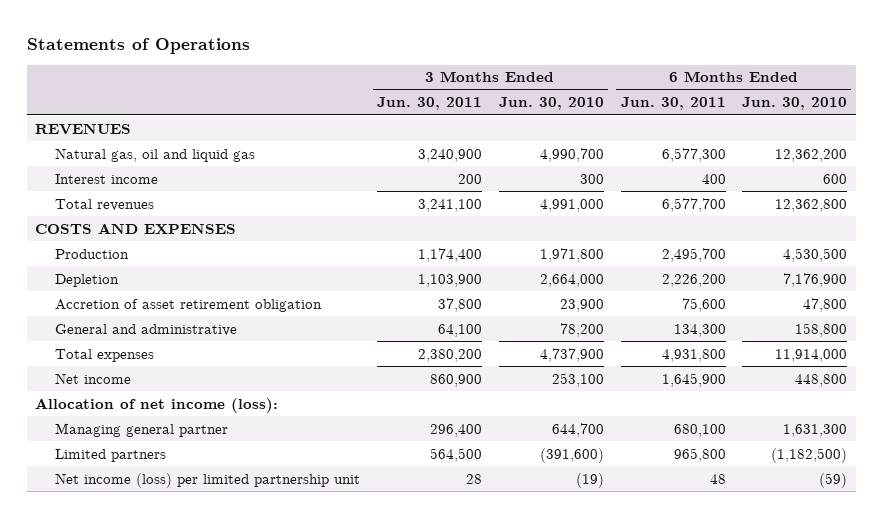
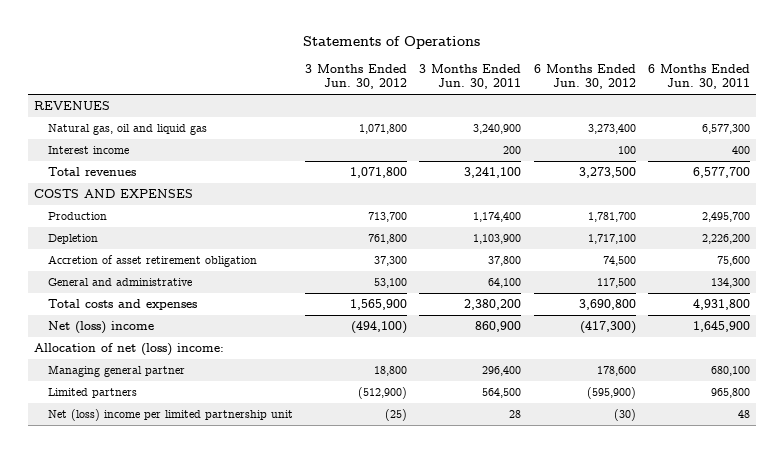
[498,97,604,111] Jun. 30, 2010 -> none
[742,97,848,111] Jun. 30, 2010 -> none
none -> [305,64,408,90] 3 Months Ended Jun. 30, 2012
none -> [533,64,636,90] 6 Months Ended Jun. 30, 2012
[55,348,155,362] Total expenses -> [48,299,198,311] Total costs and expenses
[55,372,132,384] Net income -> [48,321,155,335] Net (loss) income
[35,397,279,413] Allocation of net income (loss): -> [34,343,225,357] Allocation of net (loss) income:
[55,472,361,488] Net income (loss) per limited partnership unit -> [48,409,294,422] Net (loss) income per limited partnership unit

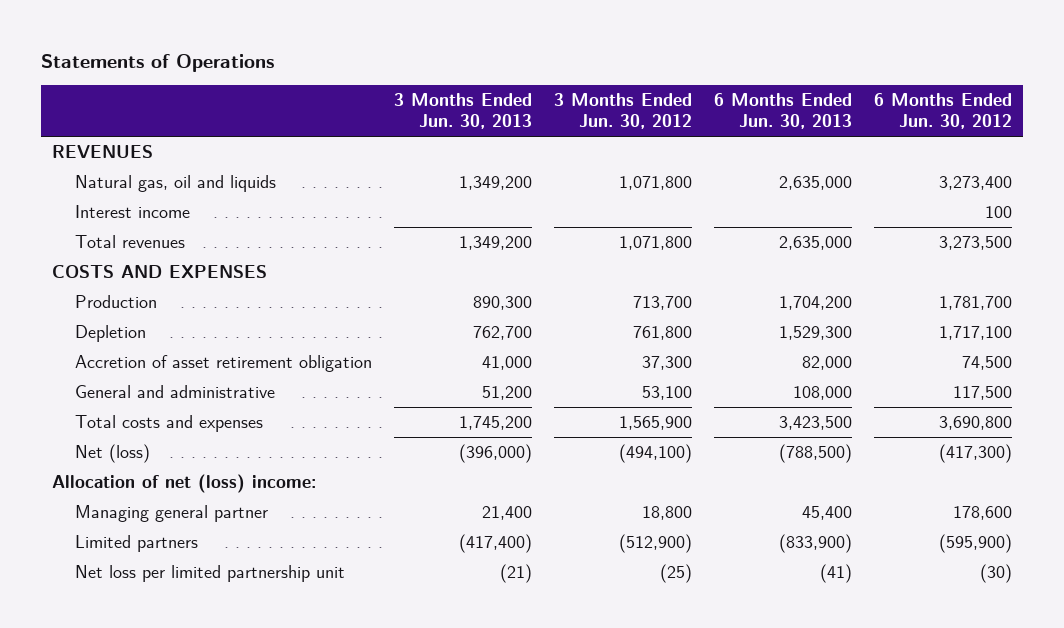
[419,64,522,90] 3 Months Ended Jun. 30, 2011 -> none
[647,64,750,90] 6 Months Ended Jun. 30, 2011 -> none
none -> [394,93,533,130] 3 Months Ended Jun. 30, 2013
none -> [714,93,853,130] 6 Months Ended Jun. 30, 2013
[48,124,208,136] Natural gas, oil and liquid gas -> [75,175,277,193] Natural gas, oil and liquids
[48,321,155,335] Net (loss) income -> [75,444,151,464] Net (loss)
[48,409,294,422] Net (loss) income per limited partnership unit -> [75,565,346,583] Net loss per limited partnership unit

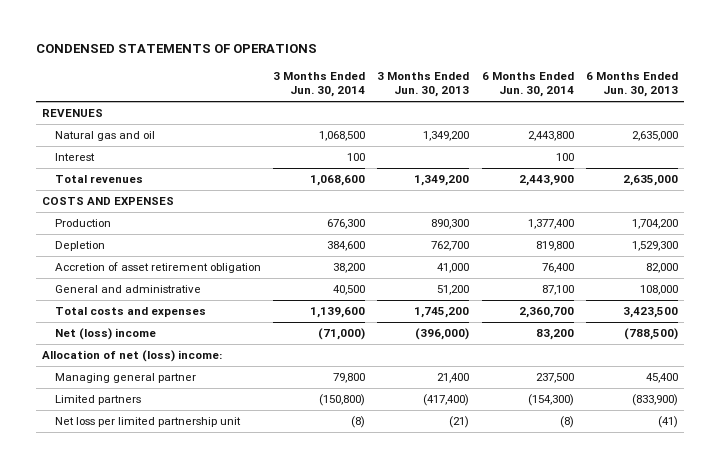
[40,53,274,72] Statements of Operations -> [35,44,317,54] CONDENSED STATEMENTS OF OPERATIONS
[554,93,693,130] 3 Months Ended Jun. 30, 2012 -> none
[873,93,1012,130] 6 Months Ended Jun. 30, 2012 -> none
none -> [273,71,366,98] 3 Months Ended Jun. 30, 2014
none -> [481,71,574,98] 6 Months Ended Jun. 30, 2014
[75,175,277,193] Natural gas, oil and liquids -> [55,131,156,142] Natural gas and oil
[75,205,191,219] Interest income -> [55,153,96,162] Interest
[75,444,151,464] Net (loss) -> [55,328,157,341] Net (loss) income

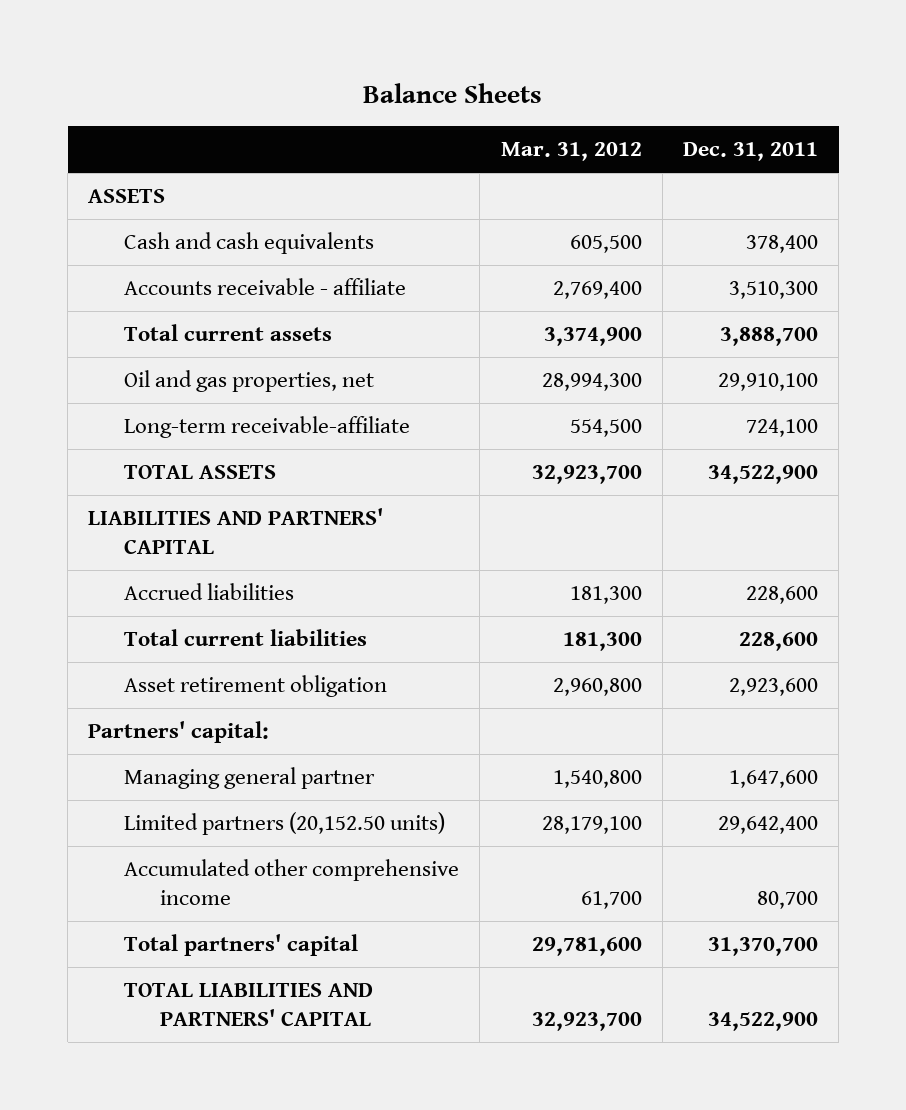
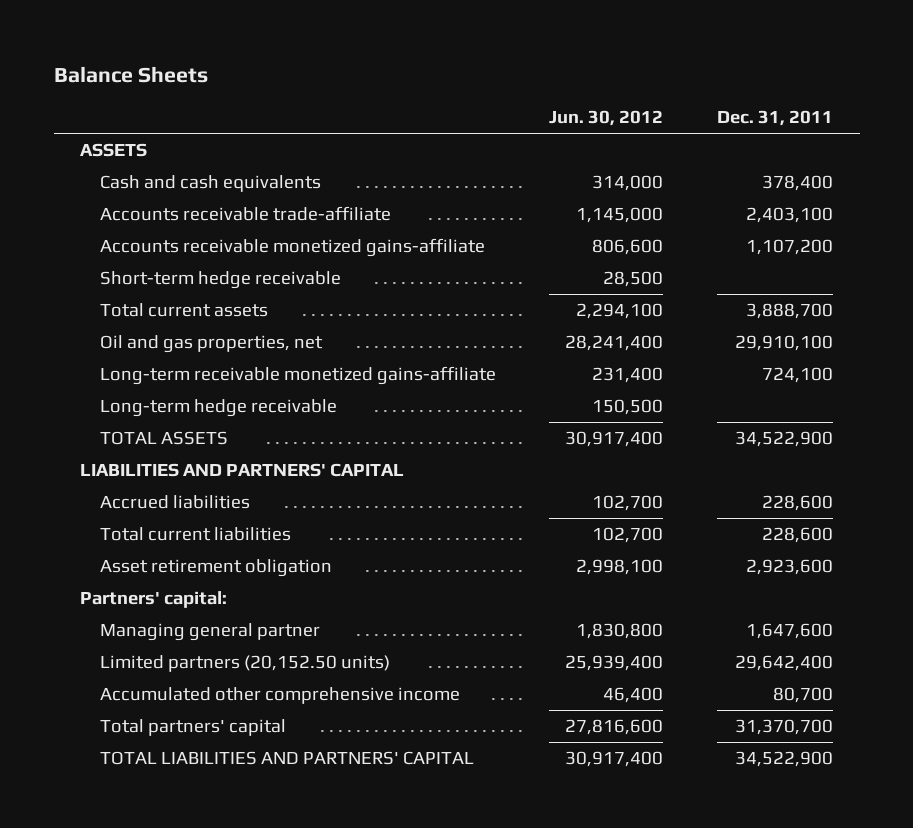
[500,142,642,162] Mar. 31, 2012 -> none
none -> [549,109,664,126] Jun. 30, 2012
[124,278,407,296] Accounts receivable - affiliate -> [99,206,391,222] Accounts receivable trade-affiliate
[729,281,819,300] 3,510,300 -> [746,207,834,224] 2,403,100
none -> [99,238,485,258] Accounts receivable monetized gains-affiliate
none -> [99,271,341,290] Short-term hedge receivable
[124,416,411,439] Long-term receivable-affiliate -> [99,366,496,386] Long-term receivable monetized gains-affiliate
none -> [99,399,337,418] Long-term hedge receivable

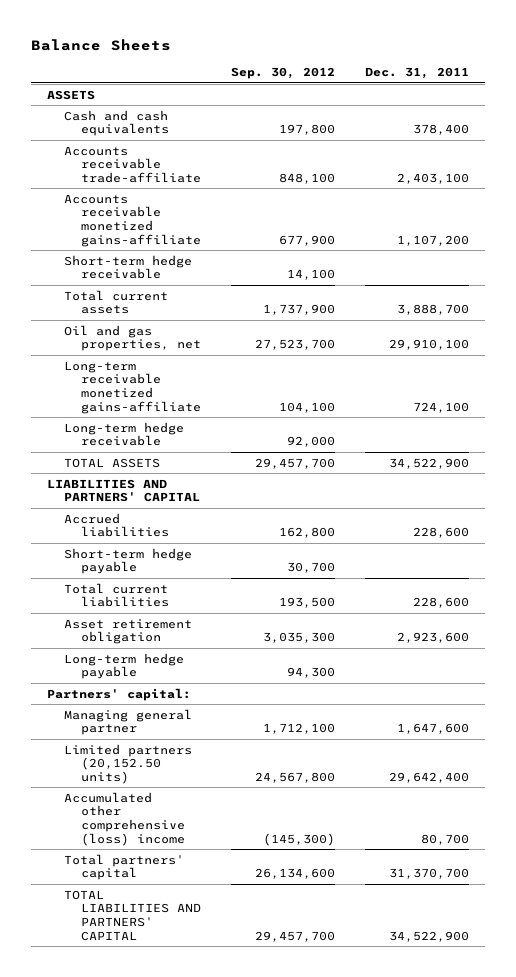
[549,109,664,126] Jun. 30, 2012 -> none
none -> [231,67,336,80] Sep. 30, 2012
none -> [63,547,192,575] Short-term hedge payable
none -> [63,652,184,680] Long-term hedge payable
[99,687,460,705] Accumulated other comprehensive income -> [63,791,185,846] Accumulated other comprehensive (loss) income

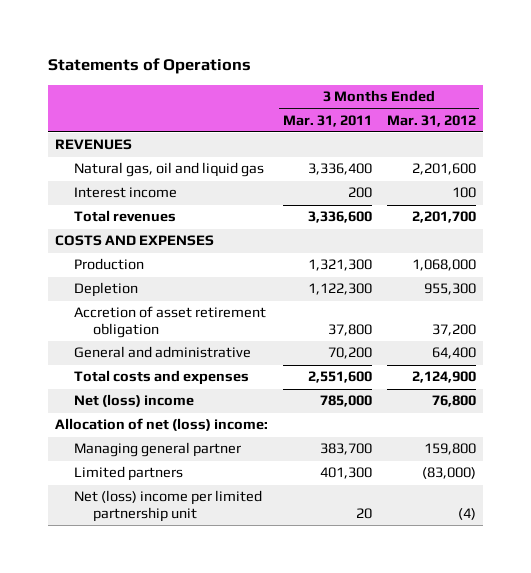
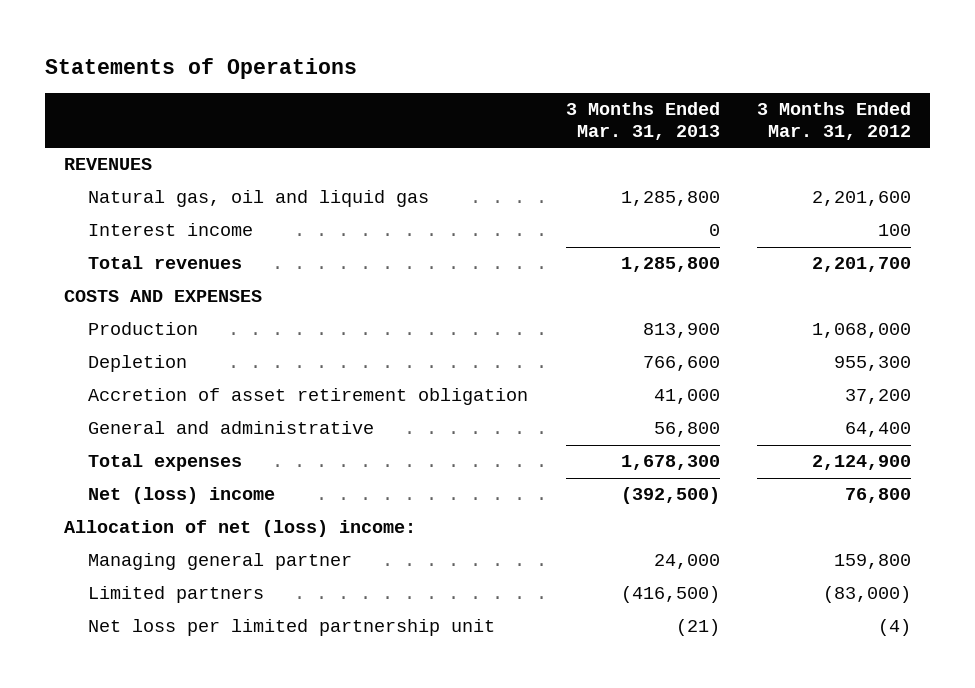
[282,114,372,127] Mar. 31, 2011 -> none
none -> [565,102,720,141] 3 Months Ended Mar. 31, 2013
[73,370,249,386] Total costs and expenses -> [88,454,243,472] Total expenses
[73,490,262,523] Net (loss) income per limited partnership unit -> [88,619,496,637] Net loss per limited partnership unit

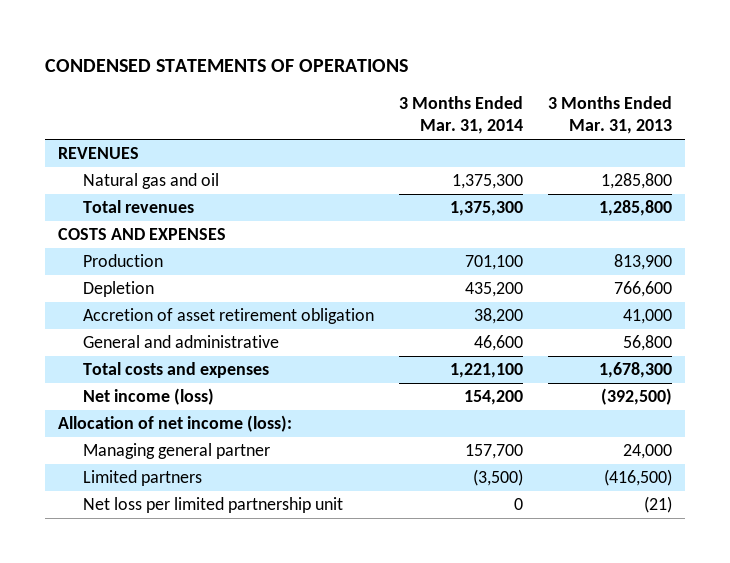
[45,58,358,80] Statements of Operations -> [45,59,409,73] CONDENSED STATEMENTS OF OPERATIONS
[757,102,912,141] 3 Months Ended Mar. 31, 2012 -> none
none -> [399,96,524,135] 3 Months Ended Mar. 31, 2014
[88,223,254,237] Interest income -> none
[88,190,430,208] Natural gas, oil and liquid gas -> [83,173,220,190] Natural gas and oil
[88,454,243,472] Total expenses -> [83,362,270,379] Total costs and expenses
[88,487,276,505] Net (loss) income -> [83,388,215,406] Net income (loss)
[64,520,417,538] Allocation of net (loss) income: -> [57,415,292,433] Allocation of net income (loss):

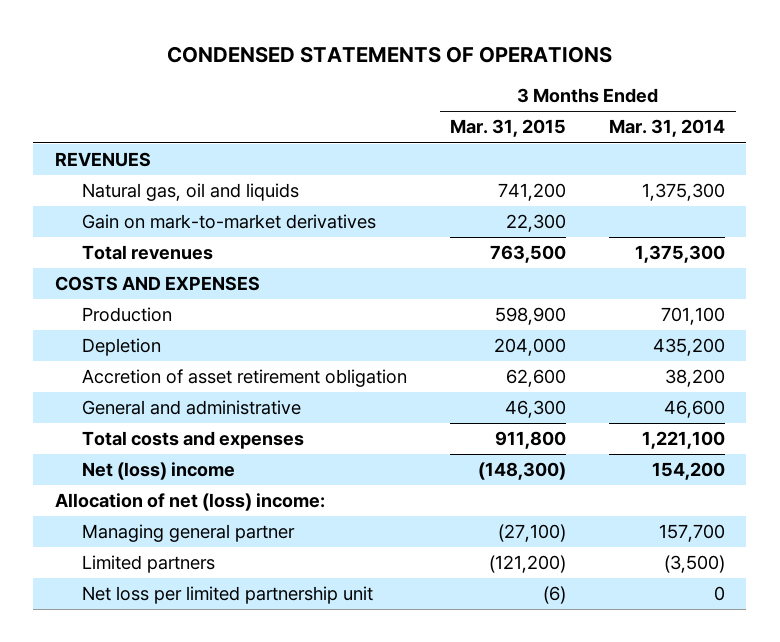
[548,96,673,135] 3 Months Ended Mar. 31, 2013 -> none
none -> [450,119,567,138] Mar. 31, 2015
[83,173,220,190] Natural gas and oil -> [82,183,300,202] Natural gas, oil and liquids
none -> [82,214,377,230] Gain on mark-to-market derivatives
[83,388,215,406] Net income (loss) -> [82,462,236,481] Net (loss) income
[57,415,292,433] Allocation of net income (loss): -> [54,493,325,512] Allocation of net (loss) income:

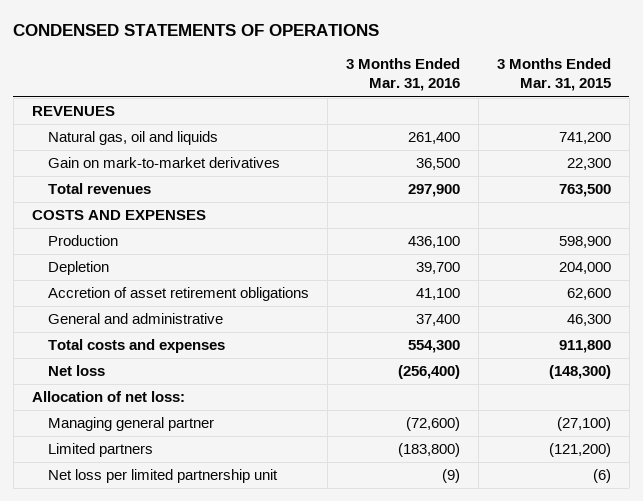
[609,119,726,138] Mar. 31, 2014 -> none
none -> [346,58,461,92] 3 Months Ended Mar. 31, 2016
[82,369,408,388] Accretion of asset retirement obligation -> [48,287,310,302] Accretion of asset retirement obligations
[82,462,236,481] Net (loss) income -> [48,365,106,377] Net loss
[54,493,325,512] Allocation of net (loss) income: -> [31,391,185,403] Allocation of net loss:

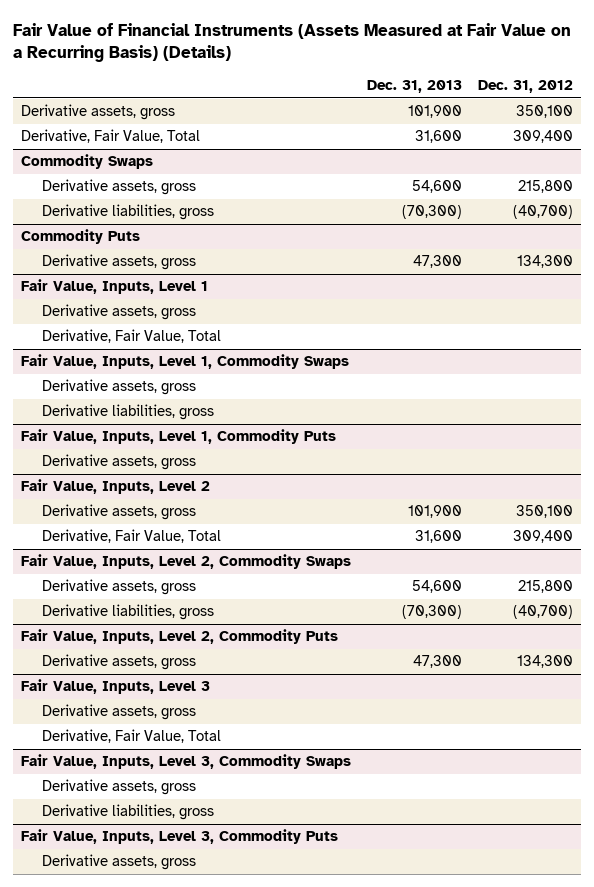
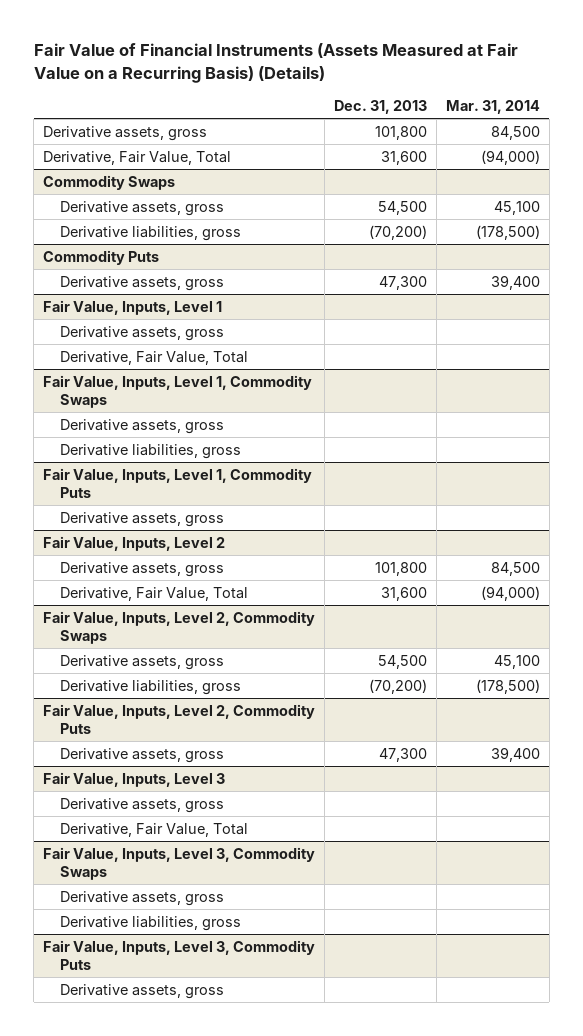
[478,80,574,94] Dec. 31, 2012 -> none
none -> [445,100,540,115] Mar. 31, 2014
[407,105,462,119] 101,900 -> [375,125,428,140] 101,800
[411,180,462,194] 54,600 -> [378,200,428,215] 54,500
[401,205,462,220] (70,300) -> [369,224,428,240] (70,200)
[407,505,462,519] 101,900 -> [375,561,428,576] 101,800
[411,580,462,594] 54,600 -> [378,654,428,669] 54,500
[401,605,462,620] (70,300) -> [369,678,428,694] (70,200)

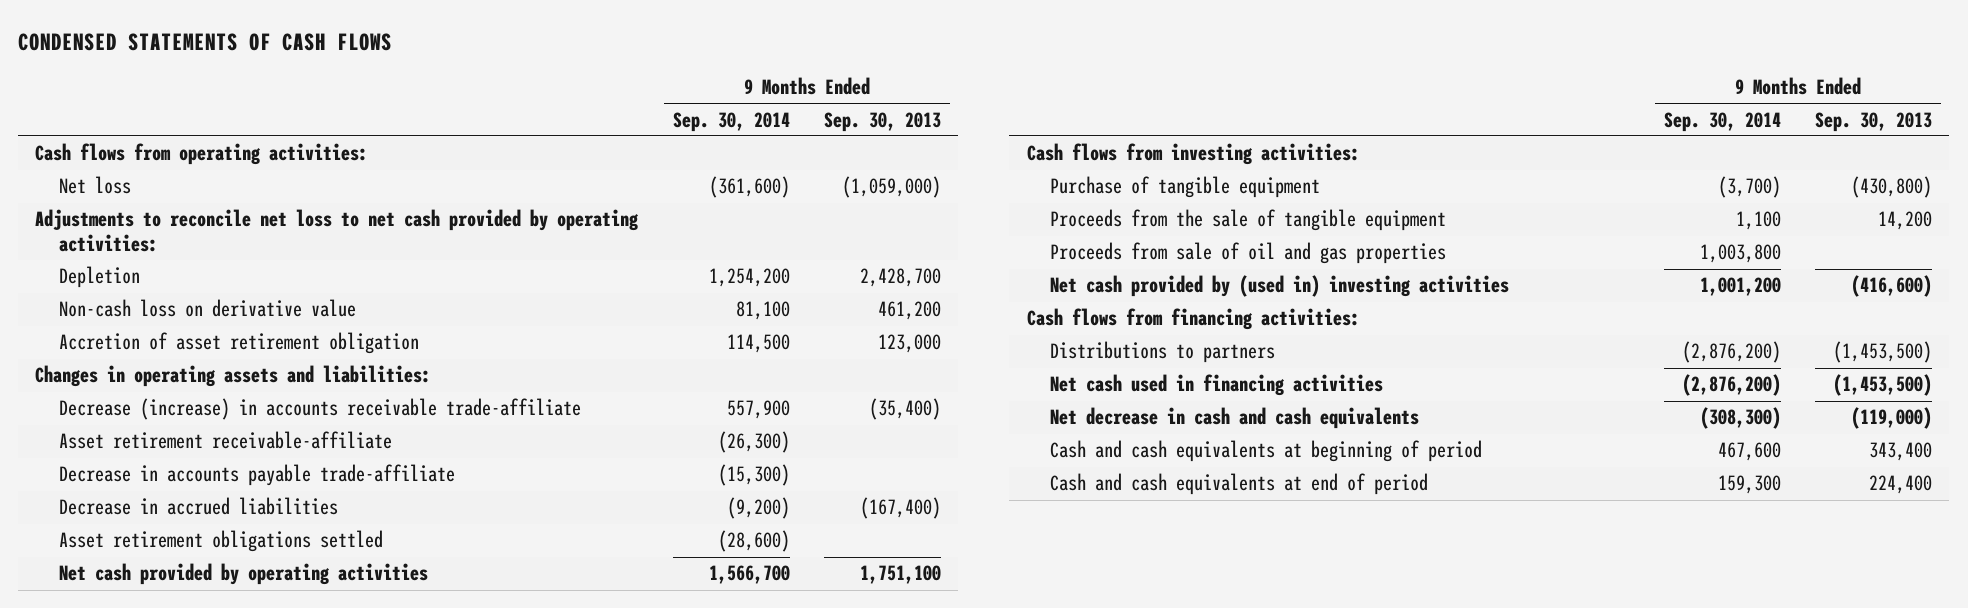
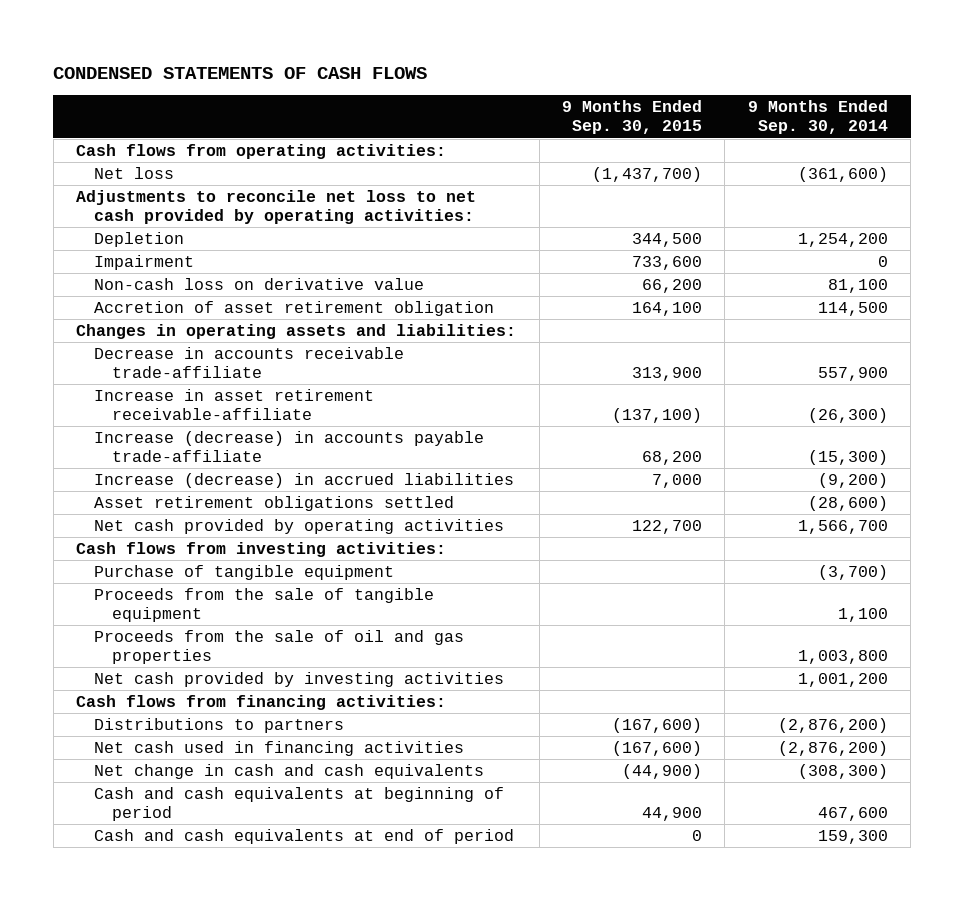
[824,111,942,132] Sep. 30, 2013 -> none
none -> [561,100,702,135] 9 Months Ended Sep. 30, 2015
none -> [94,255,195,271] Impairment
[59,398,582,421] Decrease (increase) in accounts receivable trade-affiliate -> [94,347,405,379] Decrease in accounts receivable trade-affiliate
[59,431,393,450] Asset retirement receivable-affiliate -> [94,389,375,421] Increase in asset retirement receivable-affiliate
[59,464,456,487] Decrease in accounts payable trade-affiliate -> [94,431,485,463] Increase (decrease) in accounts payable trade-affiliate
[59,497,339,516] Decrease in accrued liabilities -> [94,473,515,489] Increase (decrease) in accrued liabilities
[1050,242,1447,265] Proceeds from sale of oil and gas properties -> [94,630,465,665] Proceeds from the sale of oil and gas properties
[1050,275,1510,298] Net cash provided by (used in) investing activities -> [94,672,505,688] Net cash provided by investing activities
[1050,407,1420,430] Net decrease in cash and cash equivalents -> [94,764,485,780] Net change in cash and cash equivalents

